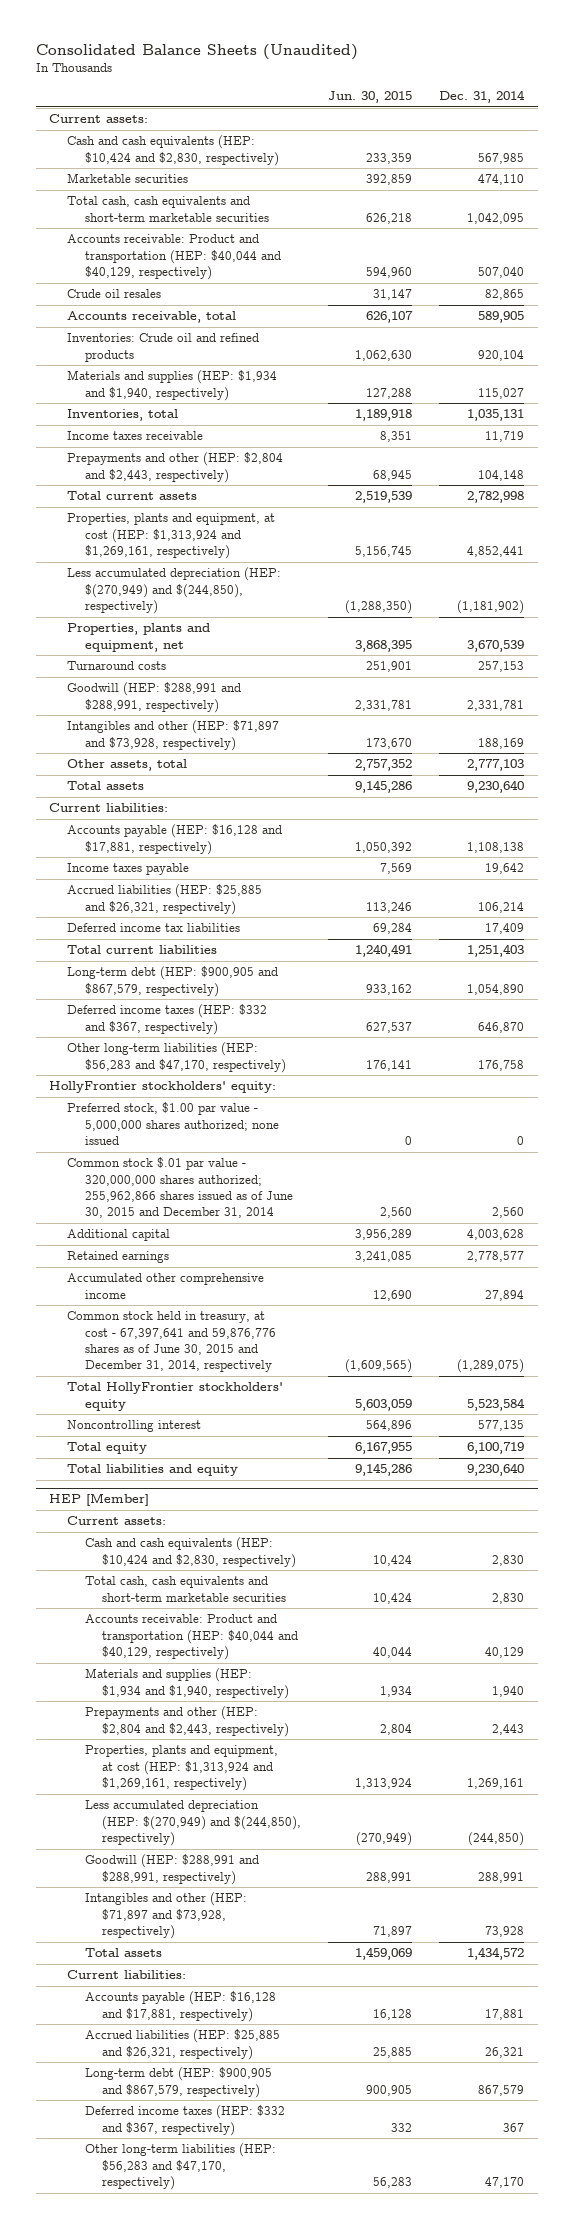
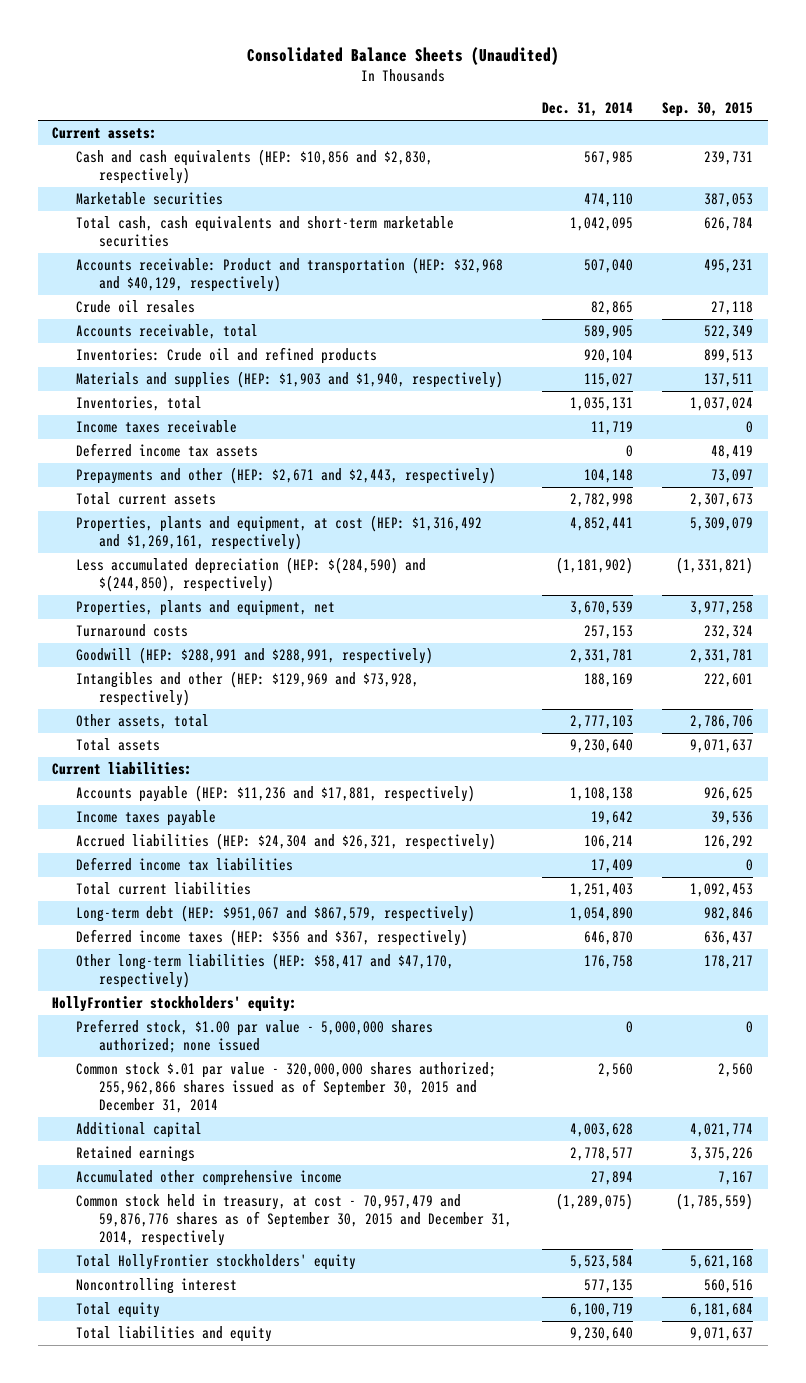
[328,91,413,104] Jun. 30, 2015 -> none
none -> [662,102,754,118] Sep. 30, 2015
[66,135,279,166] Cash and cash equivalents (HEP: $10,424 and $2,830, respectively) -> [75,149,433,185] Cash and cash equivalents (HEP: $10,856 and $2,830, respectively)
[66,234,281,280] Accounts receivable: Product and transportation (HEP: $40,044 and $40,129, respectively) -> [75,257,503,293] Accounts receivable: Product and transportation (HEP: $32,968 and $40,129, respectively)
[66,370,277,401] Materials and supplies (HEP: $1,934 and $1,940, respectively) -> [75,371,503,389] Materials and supplies (HEP: $1,903 and $1,940, respectively)
none -> [75,443,258,458] Deferred income tax assets
[66,452,283,483] Prepayments and other (HEP: $2,804 and $2,443, respectively) -> [75,467,496,485] Prepayments and other (HEP: $2,671 and $2,443, respectively)
[66,513,275,559] Properties, plants and equipment, at cost (HEP: $1,313,924 and $1,269,161, respectively) -> [75,515,482,551] Properties, plants and equipment, at cost (HEP: $1,316,492 and $1,269,161, respectively)
[66,567,281,614] Less accumulated depreciation (HEP: $(270,949) and $(244,850), respectively) -> [75,557,426,593] Less accumulated depreciation (HEP: $(284,590) and $(244,850), respectively)
[66,720,279,751] Intangibles and other (HEP: $71,897 and $73,928, respectively) -> [75,671,419,707] Intangibles and other (HEP: $129,969 and $73,928, respectively)
[66,824,282,855] Accounts payable (HEP: $16,128 and $17,881, respectively) -> [75,785,475,803] Accounts payable (HEP: $11,236 and $17,881, respectively)
[66,884,262,915] Accrued liabilities (HEP: $25,885 and $26,321, respectively) -> [75,833,496,851] Accrued liabilities (HEP: $24,304 and $26,321, respectively)
[66,966,278,997] Long-term debt (HEP: $900,905 and $867,579, respectively) -> [75,905,475,923] Long-term debt (HEP: $951,067 and $867,579, respectively)
[66,1004,267,1035] Deferred income taxes (HEP: $332 and $367, respectively) -> [75,929,468,947] Deferred income taxes (HEP: $356 and $367, respectively)
[66,1042,286,1073] Other long-term liabilities (HEP: $56,283 and $47,170, respectively) -> [75,953,454,989] Other long-term liabilities (HEP: $58,417 and $47,170, respectively)
[66,1157,293,1219] Common stock $.01 par value - 320,000,000 shares authorized; 255,962,866 shares issued as of June 30, 2015 and December 31, 2014 -> [75,1062,496,1113] Common stock $.01 par value - 320,000,000 shares authorized; 255,962,866 shares issued as of September 30, 2015 and December 31, 2014
[66,1311,276,1373] Common stock held in treasury, at cost - 67,397,641 and 59,876,776 shares as of June 30, 2015 and December 31, 2014, respectively -> [75,1194,513,1246] Common stock held in treasury, at cost - 70,957,479 and 59,876,776 shares as of September 30, 2015 and December 31, 2014, respectively
[49,1493,150,1507] HEP [Member] -> none
[66,1516,166,1526] Current assets: -> none
[84,1537,297,1568] Cash and cash equivalents (HEP: $10,424 and $2,830, respectively) -> none
[84,1576,287,1602] Total cash, cash equivalents and short-term marketable securities -> none
[84,1614,299,1660] Accounts receivable: Product and transportation (HEP: $40,044 and $40,129, respectively) -> none
[84,1668,290,1699] Materials and supplies (HEP: $1,934 and $1,940, respectively) -> none
[84,1706,290,1737] Prepayments and other (HEP: $2,804 and $2,443, respectively) -> none
[84,1745,278,1791] Properties, plants and equipment, at cost (HEP: $1,313,924 and $1,269,161, respectively) -> none
[84,1800,302,1846] Less accumulated depreciation (HEP: $(270,949) and $(244,850), respectively) -> none
[84,1854,259,1885] Goodwill (HEP: $288,991 and $288,991, respectively) -> none
[84,1892,247,1939] Intangibles and other (HEP: $71,897 and $73,928, respectively) -> none
[84,1948,162,1958] Total assets -> none
[66,1970,186,1980] Current liabilities: -> none
[84,1991,276,2022] Accounts payable (HEP: $16,128 and $17,881, respectively) -> none
[84,2029,280,2060] Accrued liabilities (HEP: $25,885 and $26,321, respectively) -> none
[84,2067,272,2098] Long-term debt (HEP: $900,905 and $867,579, respectively) -> none
[84,2105,285,2136] Deferred income taxes (HEP: $332 and $367, respectively) -> none
[84,2143,276,2190] Other long-term liabilities (HEP: $56,283 and $47,170, respectively) -> none

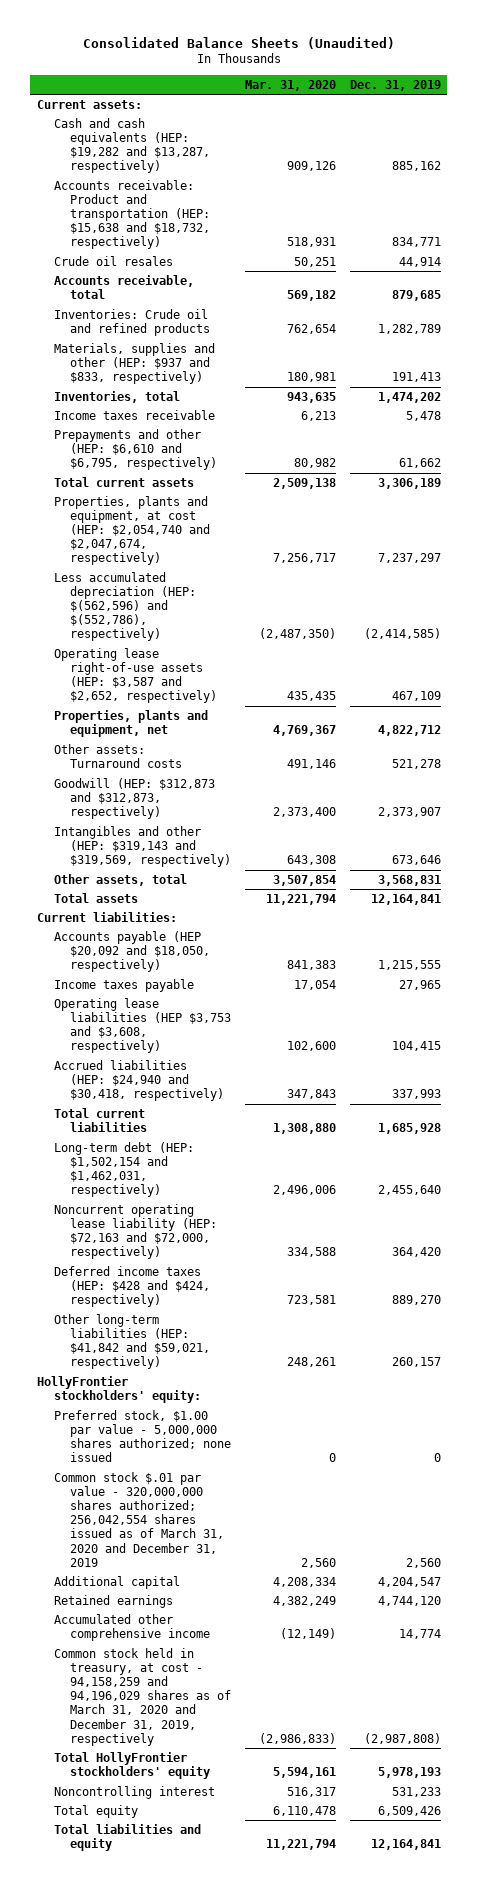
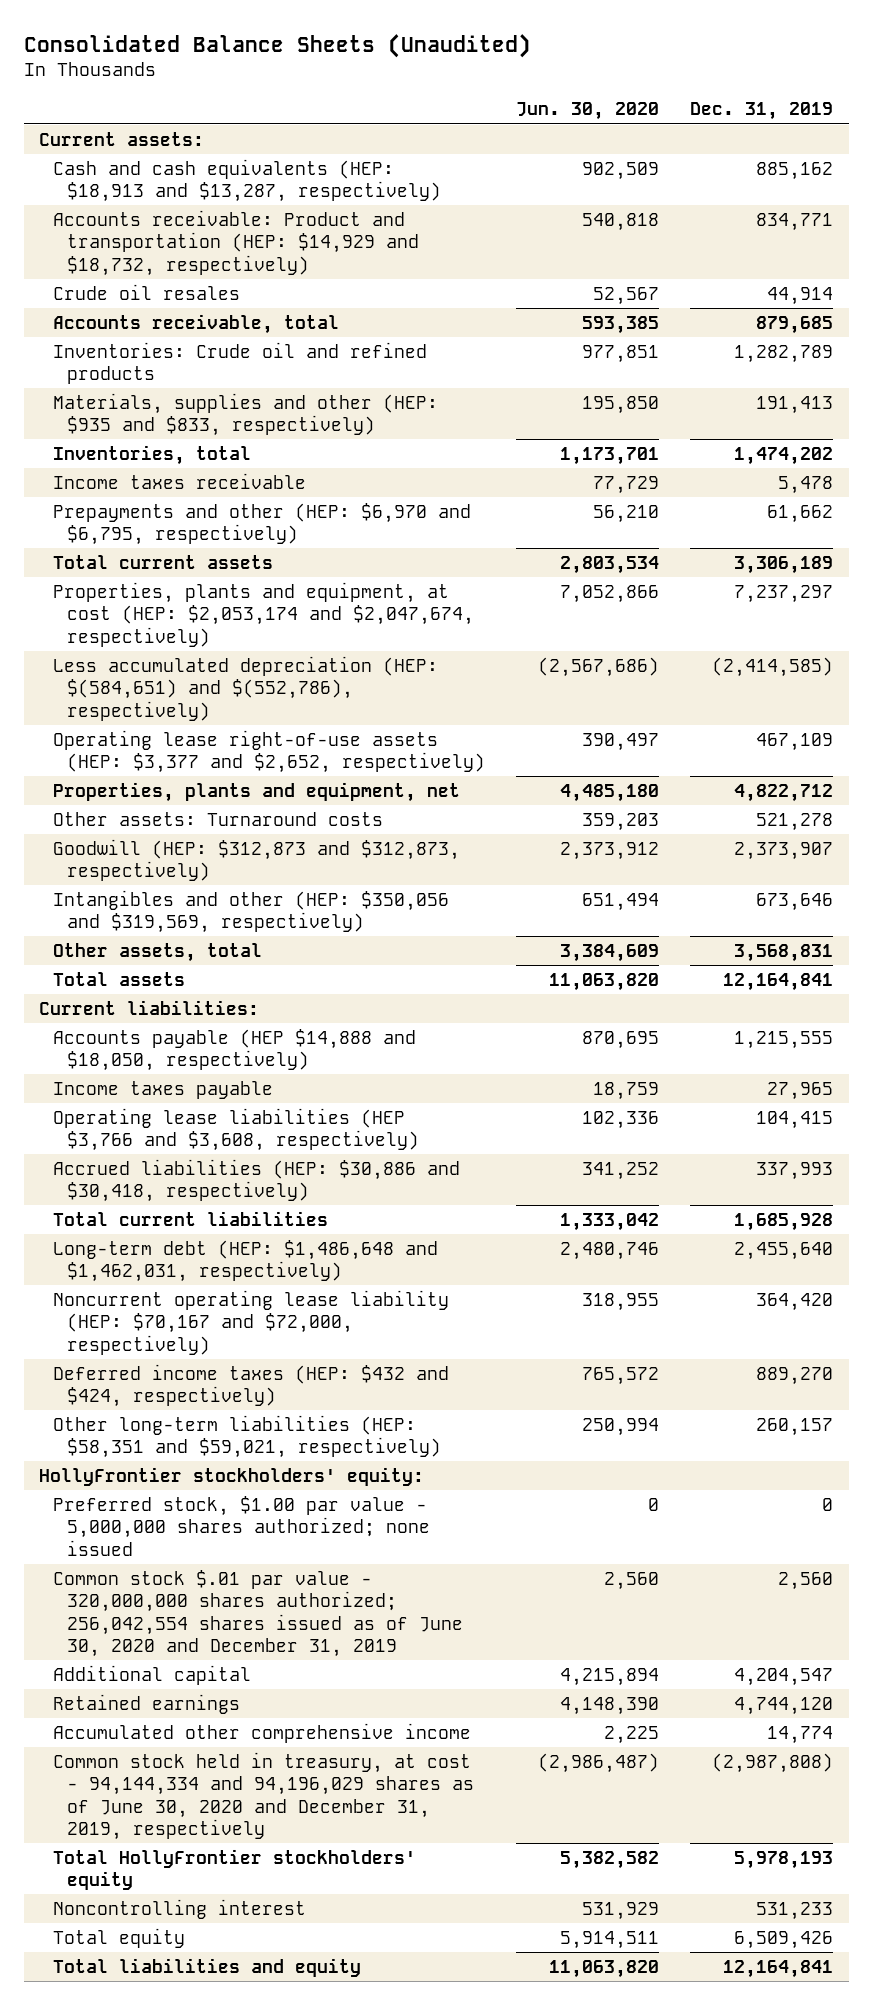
[244,79,336,91] Mar. 31, 2020 -> none
none -> [516,102,660,121] Jun. 30, 2020
[53,117,211,174] Cash and cash equivalents (HEP: $19,282 and $13,287, respectively) -> [53,158,442,203] Cash and cash equivalents (HEP: $18,913 and $13,287, respectively)
[53,179,211,250] Accounts receivable: Product and transportation (HEP: $15,638 and $18,732, respectively) -> [53,209,420,276] Accounts receivable: Product and transportation (HEP: $14,929 and $18,732, respectively)
[53,342,215,385] Materials, supplies and other (HEP: $937 and $833, respectively) -> [53,392,439,437] Materials, supplies and other (HEP: $935 and $833, respectively)
[53,428,218,471] Prepayments and other (HEP: $6,610 and $6,795, respectively) -> [53,502,472,546] Prepayments and other (HEP: $6,970 and $6,795, respectively)
[53,495,211,566] Properties, plants and equipment, at cost (HEP: $2,054,740 and $2,047,674, respectively) -> [53,581,475,647] Properties, plants and equipment, at cost (HEP: $2,053,174 and $2,047,674, respectively)
[53,571,197,642] Less accumulated depreciation (HEP: $(562,596) and $(552,786), respectively) -> [53,655,439,721] Less accumulated depreciation (HEP: $(584,651) and $(552,786), respectively)
[53,647,218,704] Operating lease right-of-use assets (HEP: $3,587 and $2,652, respectively) -> [53,729,486,774] Operating lease right-of-use assets (HEP: $3,377 and $2,652, respectively)
[53,825,232,868] Intangibles and other (HEP: $319,143 and $319,569, respectively) -> [53,889,450,934] Intangibles and other (HEP: $350,056 and $319,569, respectively)
[53,930,211,973] Accounts payable (HEP $20,092 and $18,050, respectively) -> [53,1028,417,1072] Accounts payable (HEP $14,888 and $18,050, respectively)
[53,997,232,1054] Operating lease liabilities (HEP $3,753 and $3,608, respectively) -> [53,1107,420,1152] Operating lease liabilities (HEP $3,766 and $3,608, respectively)
[53,1059,225,1102] Accrued liabilities (HEP: $24,940 and $30,418, respectively) -> [53,1158,461,1203] Accrued liabilities (HEP: $30,886 and $30,418, respectively)
[53,1141,194,1198] Long-term debt (HEP: $1,502,154 and $1,462,031, respectively) -> [53,1239,439,1283] Long-term debt (HEP: $1,486,648 and $1,462,031, respectively)
[53,1203,218,1260] Noncurrent operating lease liability (HEP: $72,163 and $72,000, respectively) -> [53,1289,450,1355] Noncurrent operating lease liability (HEP: $70,167 and $72,000, respectively)
[53,1265,211,1308] Deferred income taxes (HEP: $428 and $424, respectively) -> [53,1363,450,1408] Deferred income taxes (HEP: $432 and $424, respectively)
[53,1313,211,1370] Other long-term liabilities (HEP: $41,842 and $59,021, respectively) -> [53,1414,442,1459] Other long-term liabilities (HEP: $58,351 and $59,021, respectively)
[53,1471,225,1567] Common stock $.01 par value - 320,000,000 shares authorized; 256,042,554 shares issued as of March 31, 2020 and December 31, 2019 -> [53,1569,464,1658] Common stock $.01 par value - 320,000,000 shares authorized; 256,042,554 shares issued as of June 30, 2020 and December 31, 2019
[53,1647,232,1746] Common stock held in treasury, at cost - 94,158,259 and 94,196,029 shares as of March 31, 2020 and December 31, 2019, respectively -> [53,1751,475,1841] Common stock held in treasury, at cost - 94,144,334 and 94,196,029 shares as of June 30, 2020 and December 31, 2019, respectively

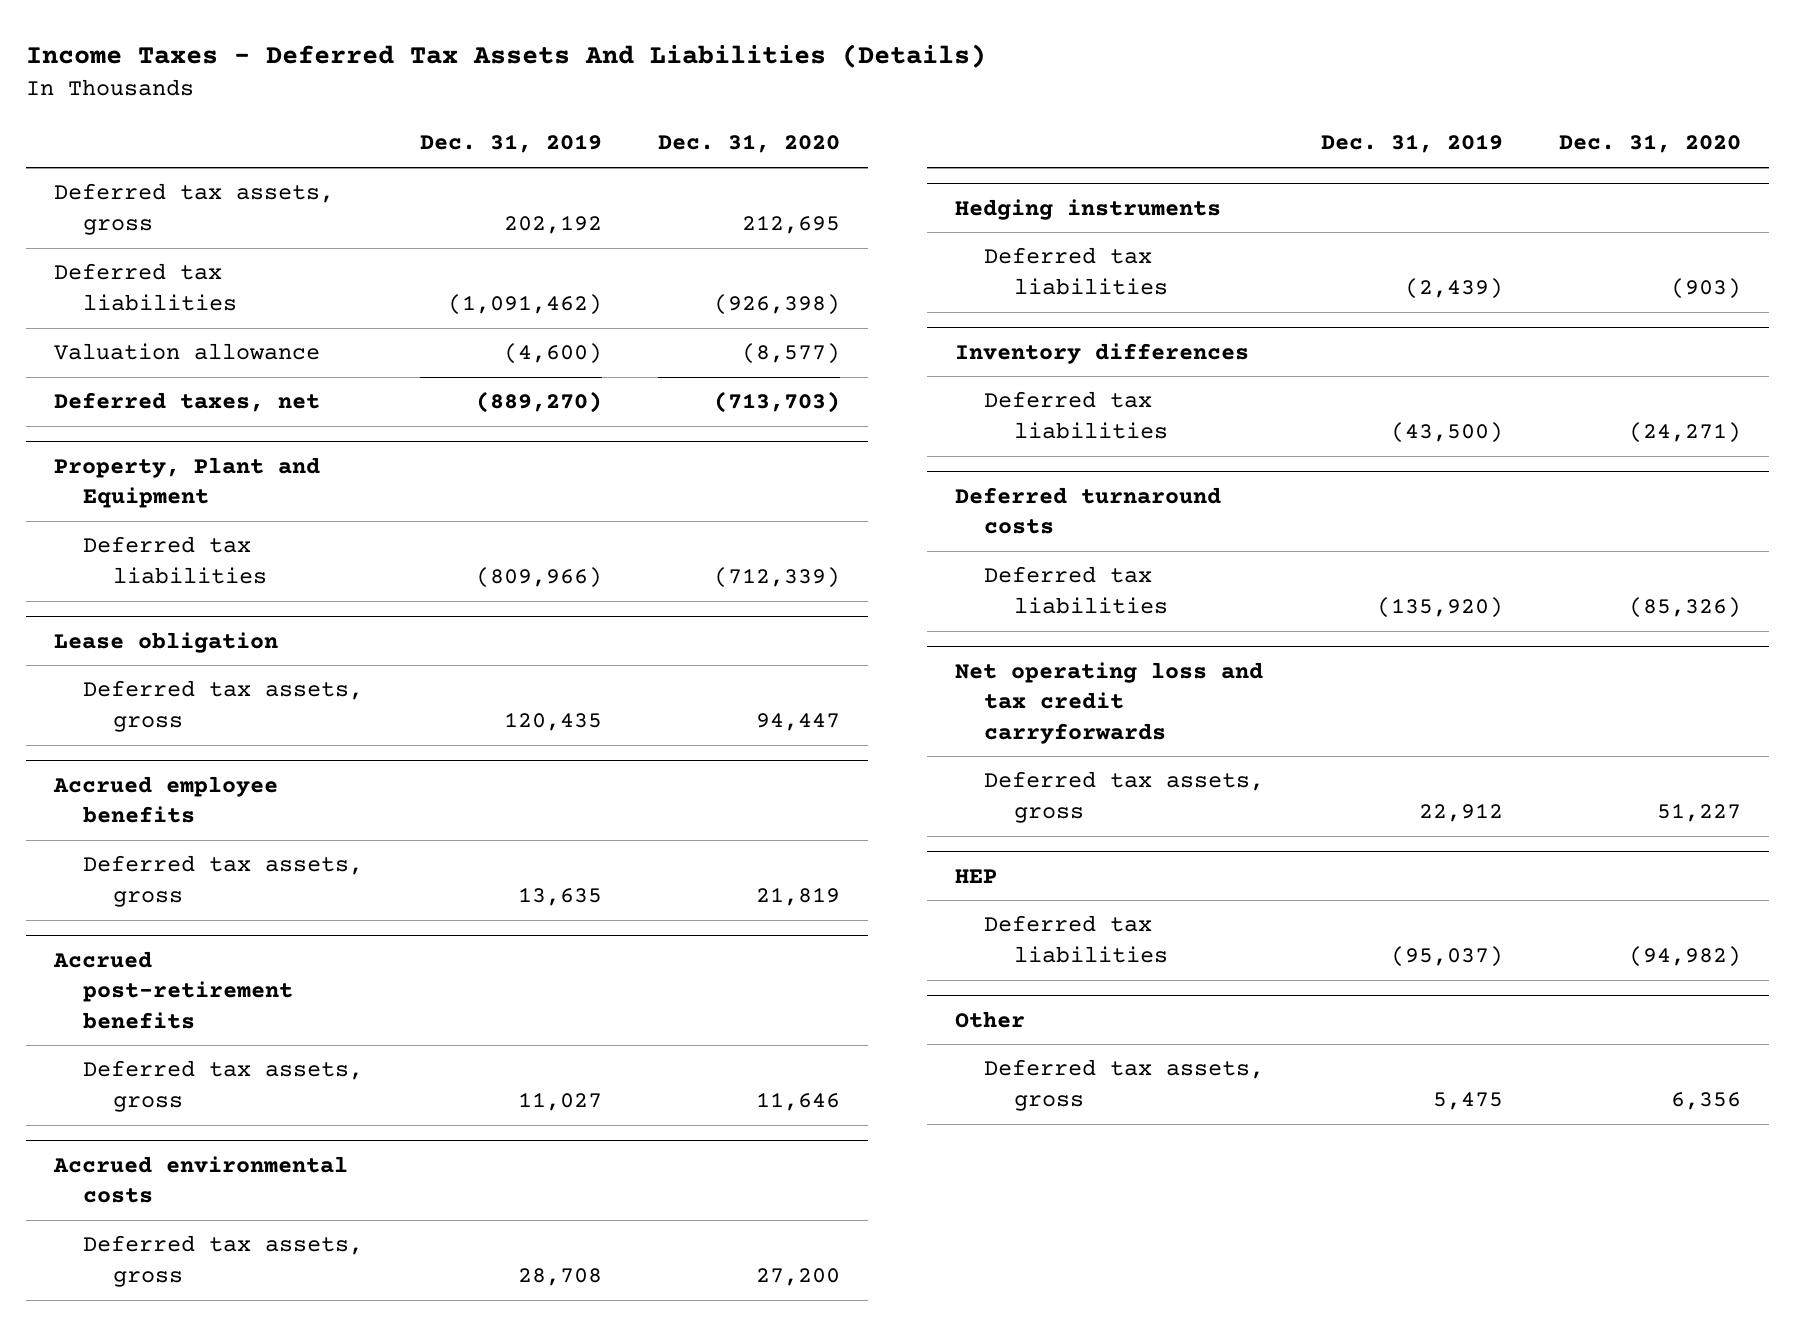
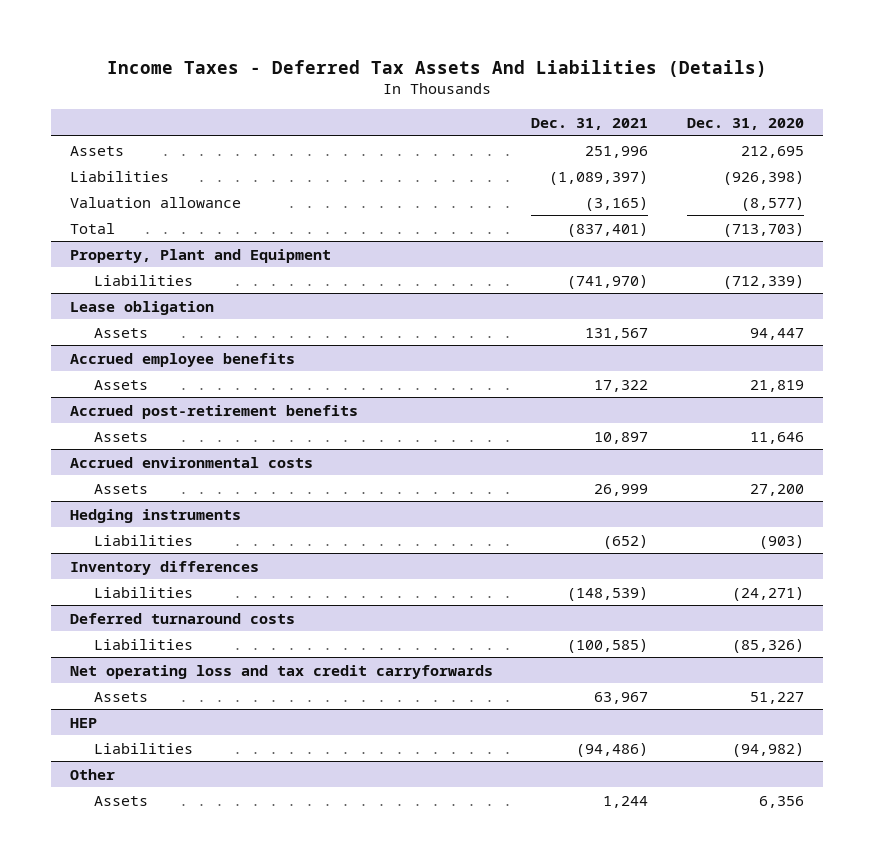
[419,134,602,154] Dec. 31, 2019 -> none
none -> [531,117,649,130] Dec. 31, 2021
[54,183,335,235] Deferred tax assets, gross -> [69,145,124,156] Assets
[54,263,238,311] Deferred tax liabilities -> [69,170,169,182] Liabilities
[54,392,321,413] Deferred taxes, net -> [69,222,115,234] Total
[83,536,267,584] Deferred tax liabilities -> [93,274,193,286] Liabilities
[83,680,364,732] Deferred tax assets, gross -> [93,327,148,338] Assets
[83,855,364,907] Deferred tax assets, gross -> [93,379,148,390] Assets
[83,1060,364,1112] Deferred tax assets, gross -> [93,431,148,442] Assets
[83,1235,364,1287] Deferred tax assets, gross -> [93,483,148,494] Assets
[984,247,1168,295] Deferred tax liabilities -> [93,534,193,546] Liabilities
[984,391,1168,439] Deferred tax liabilities -> [93,586,193,598] Liabilities
[984,566,1168,614] Deferred tax liabilities -> [93,638,193,650] Liabilities
[984,771,1265,823] Deferred tax assets, gross -> [93,691,148,702] Assets
[984,915,1168,963] Deferred tax liabilities -> [93,742,193,754] Liabilities
[984,1059,1265,1111] Deferred tax assets, gross -> [93,795,148,806] Assets

